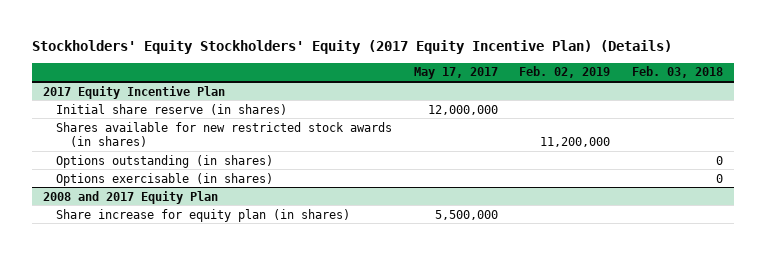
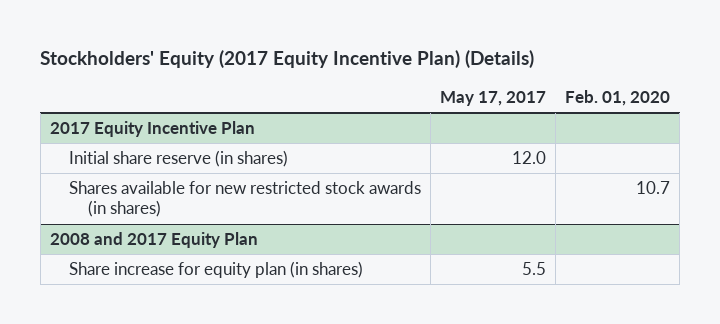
[31,39,672,54] Stockholders' Equity Stockholders' Equity (2017 Equity Incentive Plan) (Details) -> [40,50,535,69] Stockholders' Equity (2017 Equity Incentive Plan) (Details)
[519,66,611,79] Feb. 02, 2019 -> none
[631,66,723,79] Feb. 03, 2018 -> none
none -> [565,89,671,106] Feb. 01, 2020
[427,104,498,115] 12,000,000 -> [512,151,547,165] 12.0
[56,154,274,168] Options outstanding (in shares) -> none
[56,172,274,186] Options exercisable (in shares) -> none
[434,209,498,220] 5,500,000 -> [522,262,547,276] 5.5

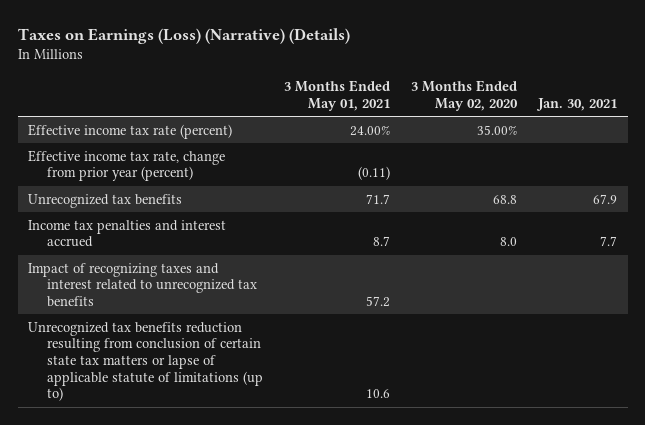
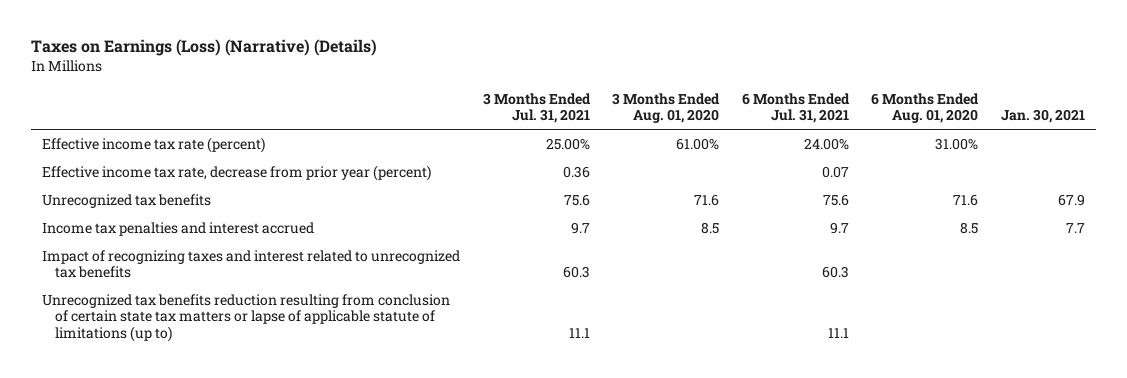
[283,80,390,111] 3 Months Ended May 01, 2021 -> none
[410,80,518,111] 3 Months Ended May 02, 2020 -> none
none -> [482,92,591,124] 3 Months Ended Jul. 31, 2021
none -> [612,92,721,124] 3 Months Ended Aug. 01, 2020
none -> [741,92,850,124] 6 Months Ended Jul. 31, 2021
none -> [871,92,980,124] 6 Months Ended Aug. 01, 2020
[28,149,226,182] Effective income tax rate, change from prior year (percent) -> [42,164,432,181] Effective income tax rate, decrease from prior year (percent)

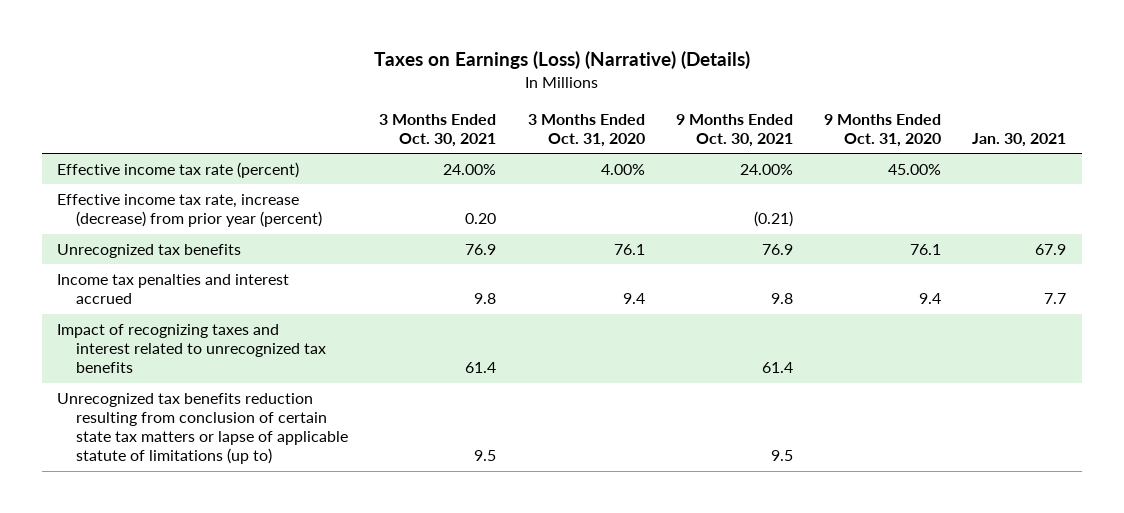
[482,92,591,124] 3 Months Ended Jul. 31, 2021 -> none
[612,92,721,124] 3 Months Ended Aug. 01, 2020 -> none
[741,92,850,124] 6 Months Ended Jul. 31, 2021 -> none
[871,92,980,124] 6 Months Ended Aug. 01, 2020 -> none
none -> [379,113,497,147] 3 Months Ended Oct. 30, 2021
none -> [527,113,645,147] 3 Months Ended Oct. 31, 2020
none -> [675,113,793,147] 9 Months Ended Oct. 30, 2021
none -> [824,113,942,147] 9 Months Ended Oct. 31, 2020
[42,164,432,181] Effective income tax rate, decrease from prior year (percent) -> [57,193,323,228] Effective income tax rate, increase (decrease) from prior year (percent)

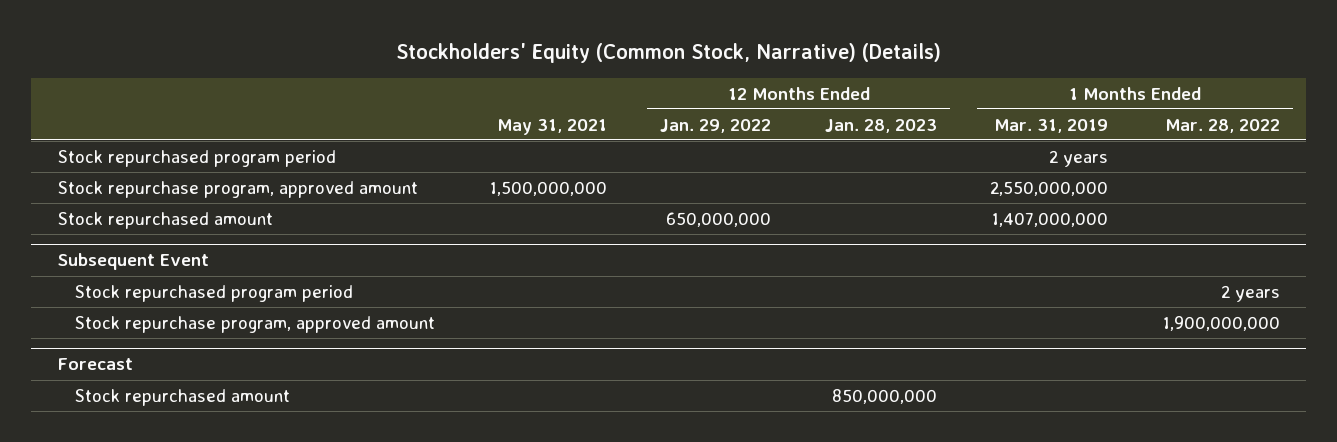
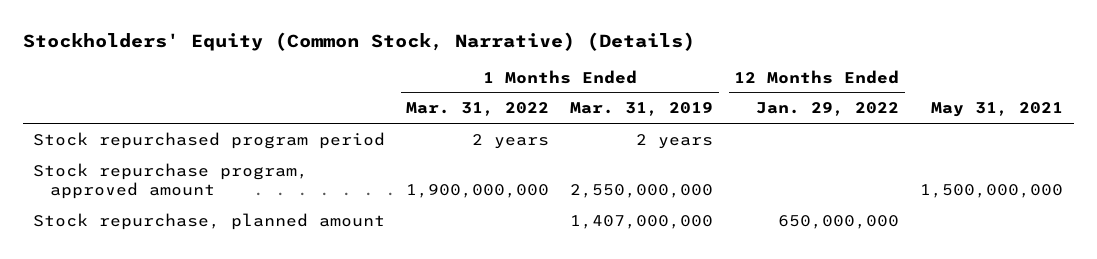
[824,118,937,133] Jan. 28, 2023 -> none
[1164,118,1280,133] Mar. 28, 2022 -> none
none -> [406,102,550,117] Mar. 31, 2022
[57,253,209,271] Subsequent Event -> none
[75,284,354,302] Stock repurchased program period -> none
[75,315,436,333] Stock repurchase program, approved amount -> none
[57,358,133,371] Forecast -> none
[75,388,291,406] Stock repurchased amount -> none
[57,211,273,229] Stock repurchased amount -> [33,212,386,230] Stock repurchase, planned amount

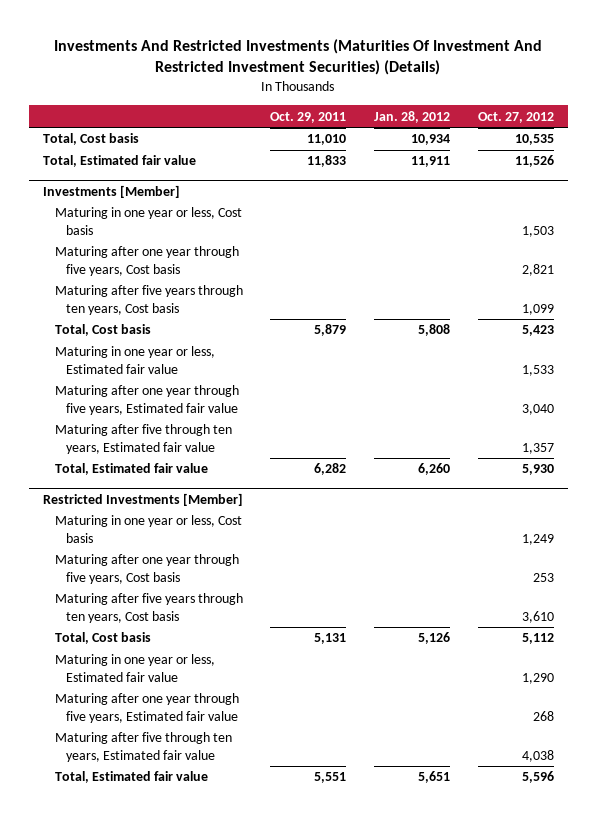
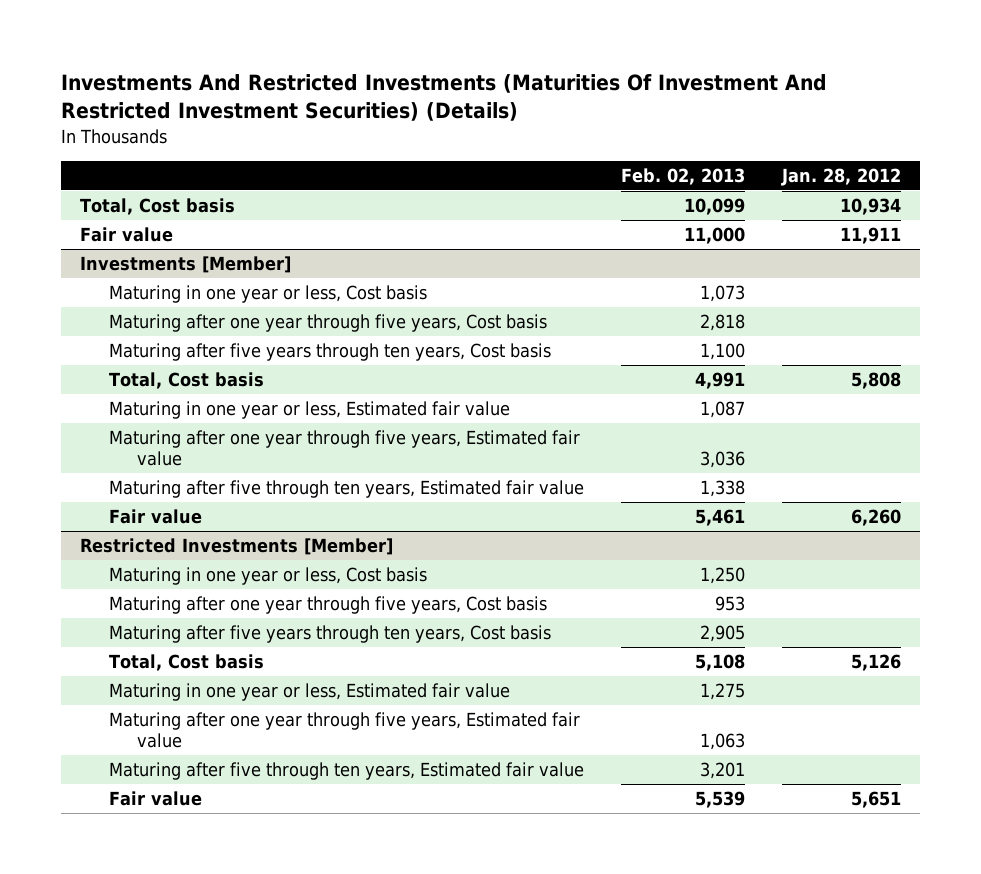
[270,111,347,123] Oct. 29, 2011 -> none
[477,111,554,123] Oct. 27, 2012 -> none
none -> [620,168,745,186] Feb. 02, 2013
[42,155,196,168] Total, Estimated fair value -> [80,227,174,243] Fair value
[54,463,208,476] Total, Estimated fair value -> [108,509,202,525] Fair value
[54,771,208,784] Total, Estimated fair value -> [108,791,202,807] Fair value

